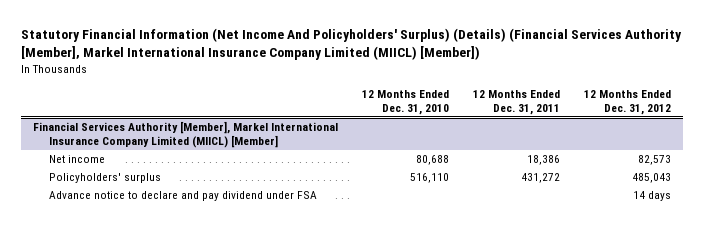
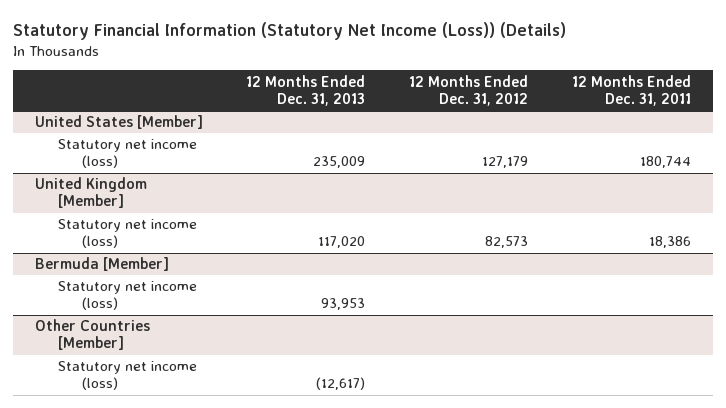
[20,28,682,61] Statutory Financial Information (Net Income And Policyholders' Surplus) (Details) (Financial Services Authority [Member], Markel International Insurance Company Limited (MIICL) [Member]) -> [12,21,566,40] Statutory Financial Information (Statutory Net Income (Loss)) (Details)
[361,89,449,116] 12 Months Ended Dec. 31, 2010 -> none
none -> [246,74,366,106] 12 Months Ended Dec. 31, 2013
[32,120,338,149] Financial Services Authority [Member], Markel International Insurance Company Limited (MIICL) [Member] -> none
[49,154,106,163] Net income -> none
[49,172,162,183] Policyholders' surplus -> none
[49,190,318,201] Advance notice to declare and pay dividend under FSA -> none
none -> [34,115,203,130] United States [Member]
none -> [58,139,198,169] Statutory net income (loss)
none -> [34,177,147,209] United Kingdom [Member]
none -> [58,219,198,249] Statutory net income (loss)
none -> [34,257,169,272] Bermuda [Member]
none -> [58,281,198,311] Statutory net income (loss)
none -> [34,319,150,351] Other Countries [Member]
none -> [58,361,198,391] Statutory net income (loss)

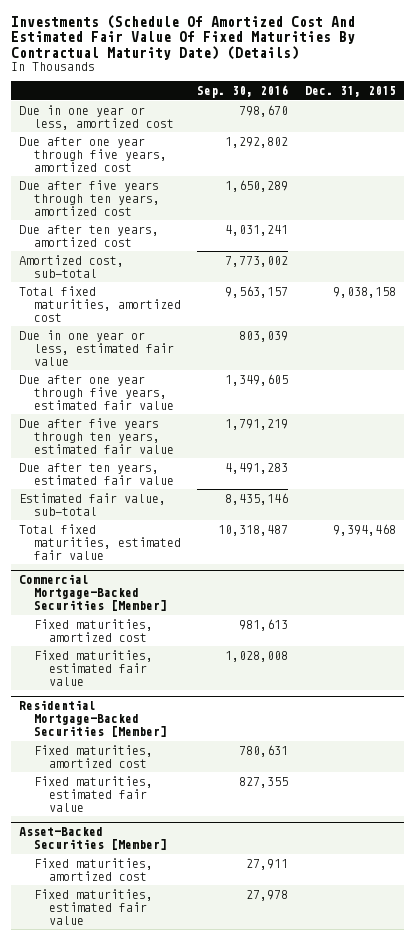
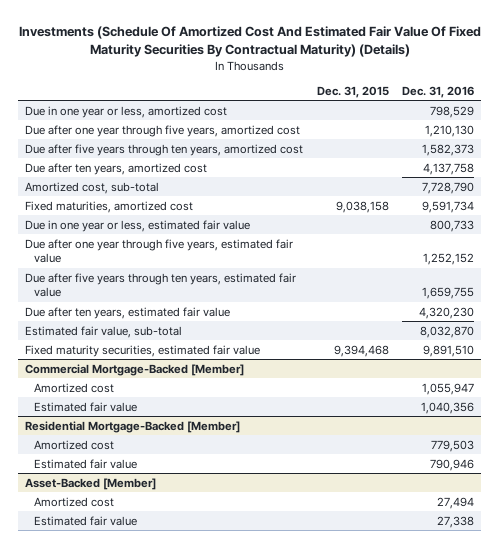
[10,14,355,60] Investments (Schedule Of Amortized Cost And Estimated Fair Value Of Fixed Maturities By Contractual Maturity Date) (Details) -> [18,26,481,58] Investments (Schedule Of Amortized Cost And Estimated Fair Value Of Fixed Maturity Securities By Contractual Maturity) (Details)
[197,85,289,99] Sep. 30, 2016 -> none
none -> [402,85,475,98] Dec. 31, 2016
[19,285,181,322] Total fixed maturities, amortized cost -> [25,200,194,213] Fixed maturities, amortized cost
[19,523,181,560] Total fixed maturities, estimated fair value -> [25,344,261,357] Fixed maturity securities, estimated fair value
[19,574,167,612] Commercial Mortgage-Backed Securities [Member] -> [25,363,245,376] Commercial Mortgage-Backed [Member]
[33,618,153,642] Fixed maturities, amortized cost -> [33,382,114,393] Amortized cost
[33,649,153,686] Fixed maturities, estimated fair value -> [33,401,137,412] Estimated fair value
[19,700,167,738] Residential Mortgage-Backed Securities [Member] -> [25,420,241,433] Residential Mortgage-Backed [Member]
[33,744,153,768] Fixed maturities, amortized cost -> [33,439,114,450] Amortized cost
[33,775,153,812] Fixed maturities, estimated fair value -> [33,458,137,469] Estimated fair value
[19,827,167,851] Asset-Backed Securities [Member] -> [25,477,157,490] Asset-Backed [Member]
[33,857,153,881] Fixed maturities, amortized cost -> [33,496,114,507] Amortized cost
[33,888,153,925] Fixed maturities, estimated fair value -> [33,515,137,526] Estimated fair value

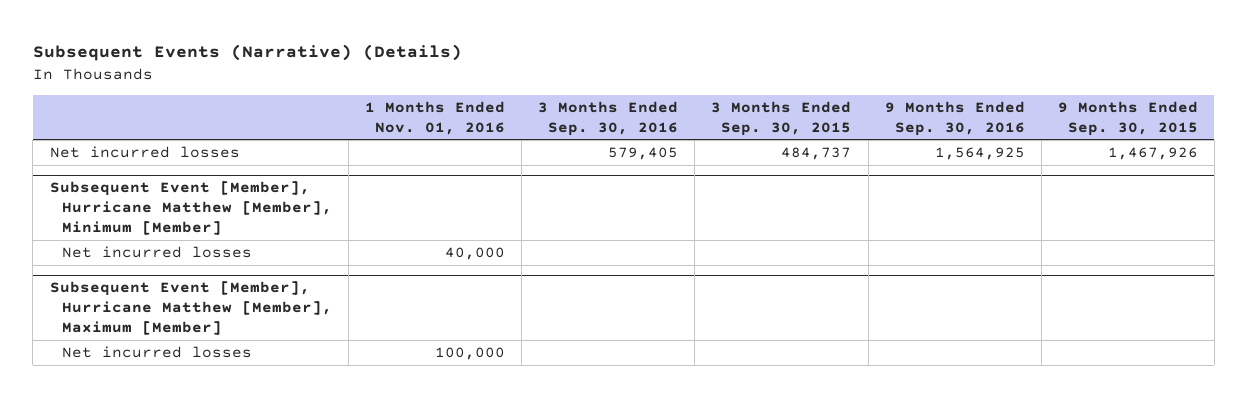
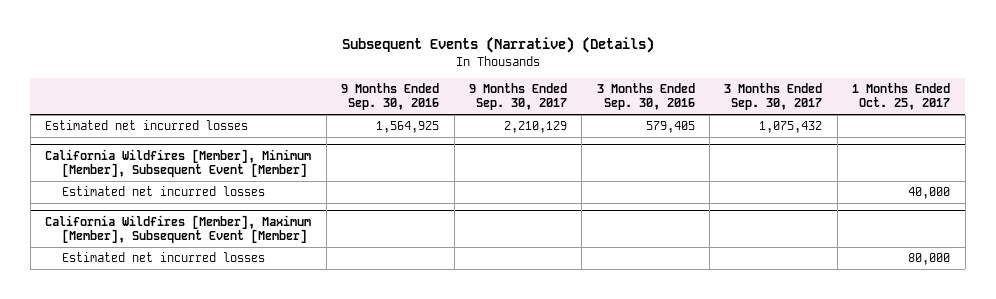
[365,100,506,135] 1 Months Ended Nov. 01, 2016 -> none
[711,100,852,136] 3 Months Ended Sep. 30, 2015 -> none
[1057,100,1198,136] 9 Months Ended Sep. 30, 2015 -> none
none -> [468,83,567,111] 9 Months Ended Sep. 30, 2017
none -> [724,83,823,111] 3 Months Ended Sep. 30, 2017
none -> [852,83,951,111] 1 Months Ended Oct. 25, 2017
[49,181,332,236] Subsequent Event [Member], Hurricane Matthew [Member], Minimum [Member] -> none
[61,245,252,258] Net incurred losses -> none
[49,281,332,336] Subsequent Event [Member], Hurricane Matthew [Member], Maximum [Member] -> none
[61,345,252,358] Net incurred losses -> none
[49,145,240,158] Net incurred losses -> [45,120,249,131] Estimated net incurred losses
none -> [45,148,312,177] California Wildfires [Member], Minimum [Member], Subsequent Event [Member]
none -> [61,186,265,197] Estimated net incurred losses
none -> [45,214,312,243] California Wildfires [Member], Maximum [Member], Subsequent Event [Member]
none -> [61,252,265,263] Estimated net incurred losses

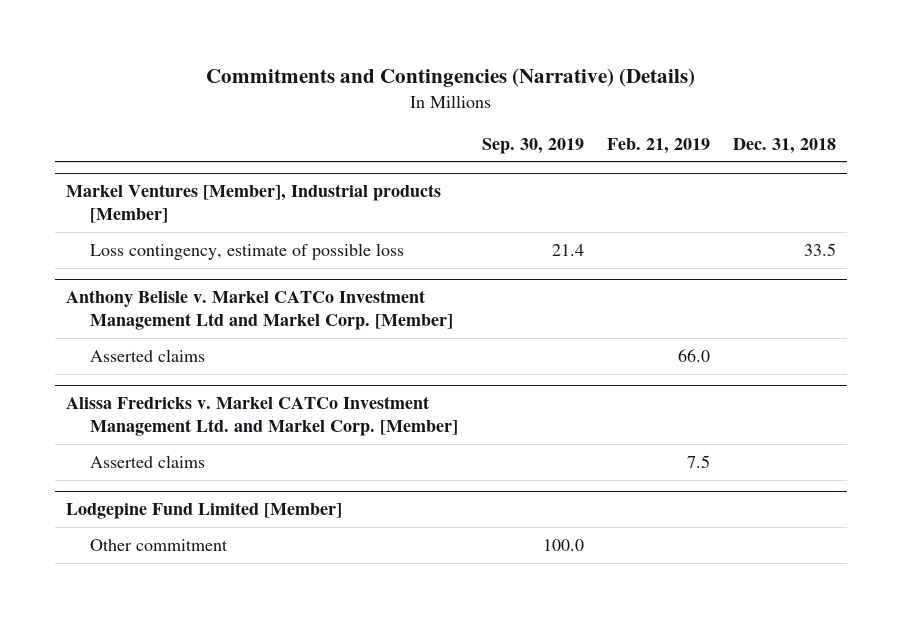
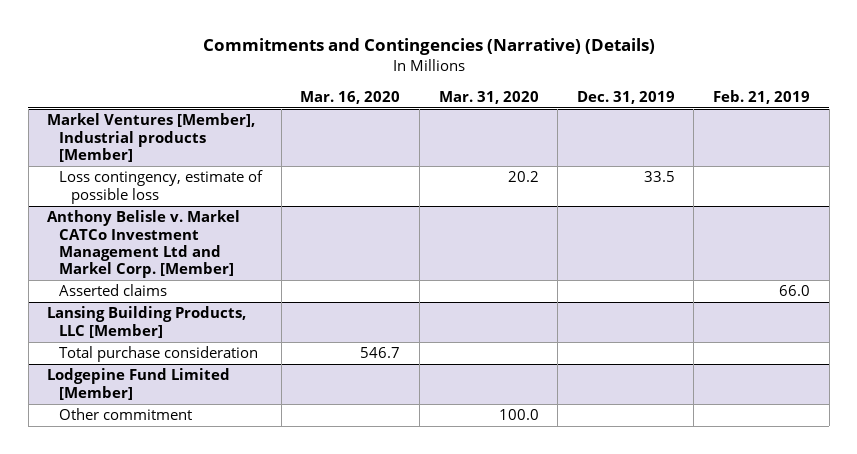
[481,137,584,154] Sep. 30, 2019 -> none
[732,137,836,154] Dec. 31, 2018 -> none
none -> [300,90,401,104] Mar. 16, 2020
none -> [438,90,539,104] Mar. 31, 2020
none -> [576,90,675,104] Dec. 31, 2019
[66,396,459,436] Alissa Fredricks v. Markel CATCo Investment Management Ltd. and Markel Corp. [Member] -> none
[90,454,206,468] Asserted claims -> none
none -> [47,306,247,338] Lansing Building Products, LLC [Member]
none -> [59,346,259,363] Total purchase consideration

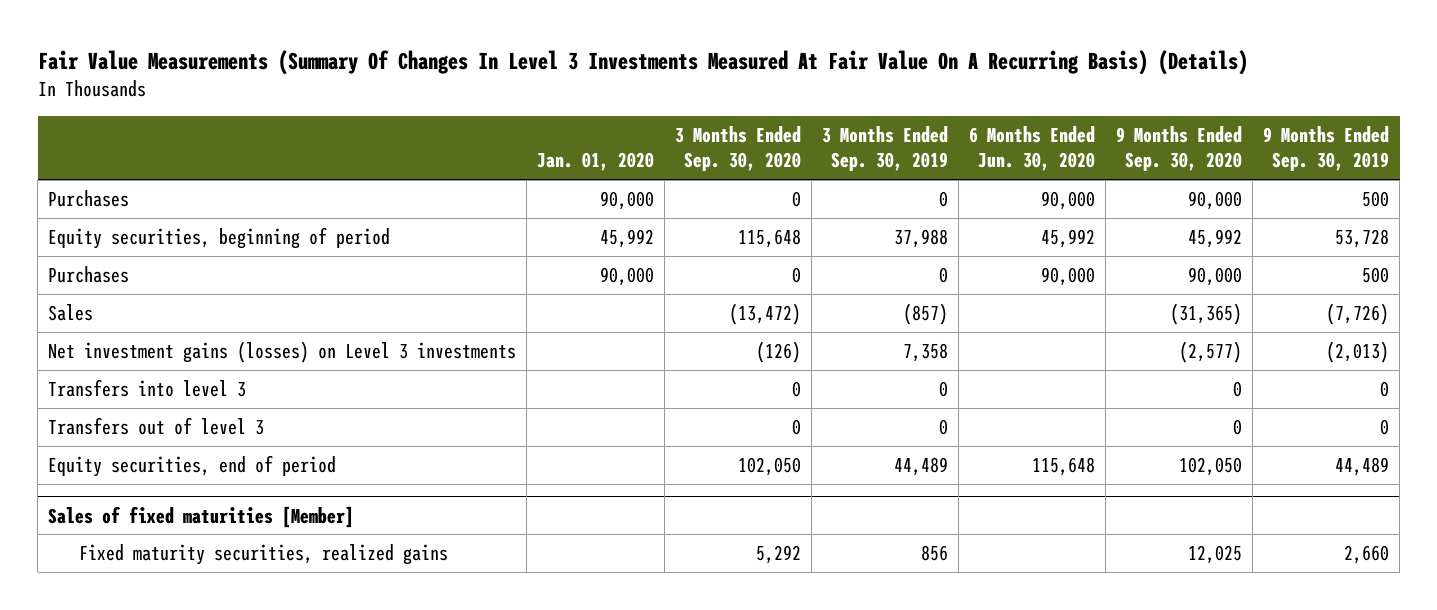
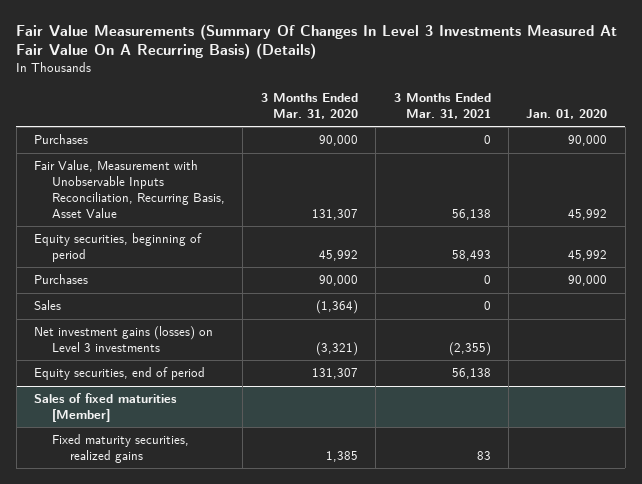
[675,125,802,172] 3 Months Ended Sep. 30, 2020 -> none
[822,125,949,172] 3 Months Ended Sep. 30, 2019 -> none
[969,125,1096,172] 6 Months Ended Jun. 30, 2020 -> none
[1116,125,1243,172] 9 Months Ended Sep. 30, 2020 -> none
[1263,125,1390,172] 9 Months Ended Sep. 30, 2019 -> none
none -> [260,93,358,120] 3 Months Ended Mar. 31, 2020
none -> [393,93,491,120] 3 Months Ended Mar. 31, 2021
none -> [34,160,226,218] Fair Value, Measurement with Unobservable Inputs Reconciliation, Recurring Basis, Asset Value
[48,378,247,397] Transfers into level 3 -> none
[48,416,265,435] Transfers out of level 3 -> none

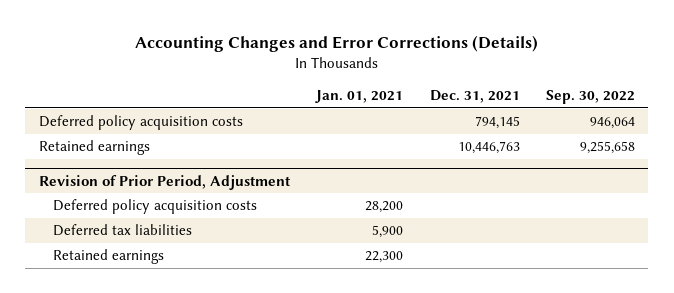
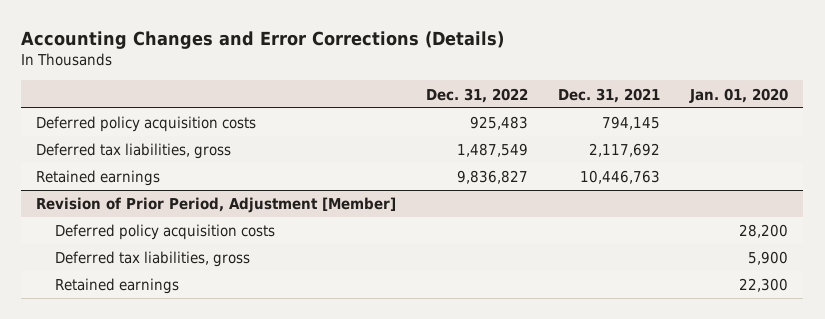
[315,90,404,104] Jan. 01, 2021 -> none
[546,90,636,105] Sep. 30, 2022 -> none
none -> [426,87,529,103] Dec. 31, 2022
none -> [689,87,789,103] Jan. 01, 2020
none -> [36,143,232,160] Deferred tax liabilities, gross
[38,174,291,190] Revision of Prior Period, Adjustment -> [36,197,397,214] Revision of Prior Period, Adjustment [Member]
[52,224,192,237] Deferred tax liabilities -> [55,251,251,268] Deferred tax liabilities, gross

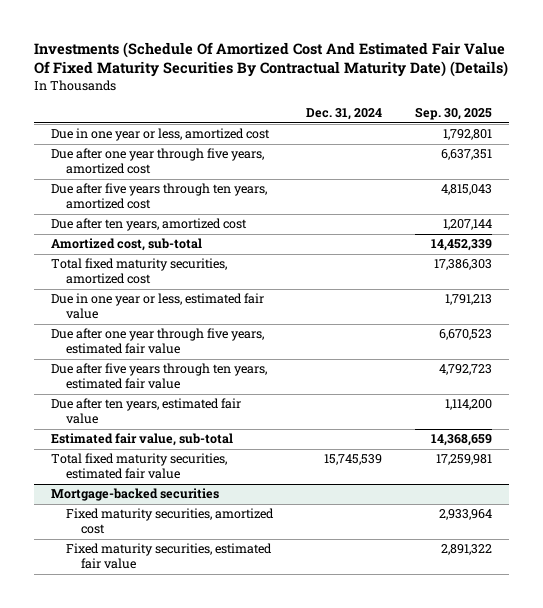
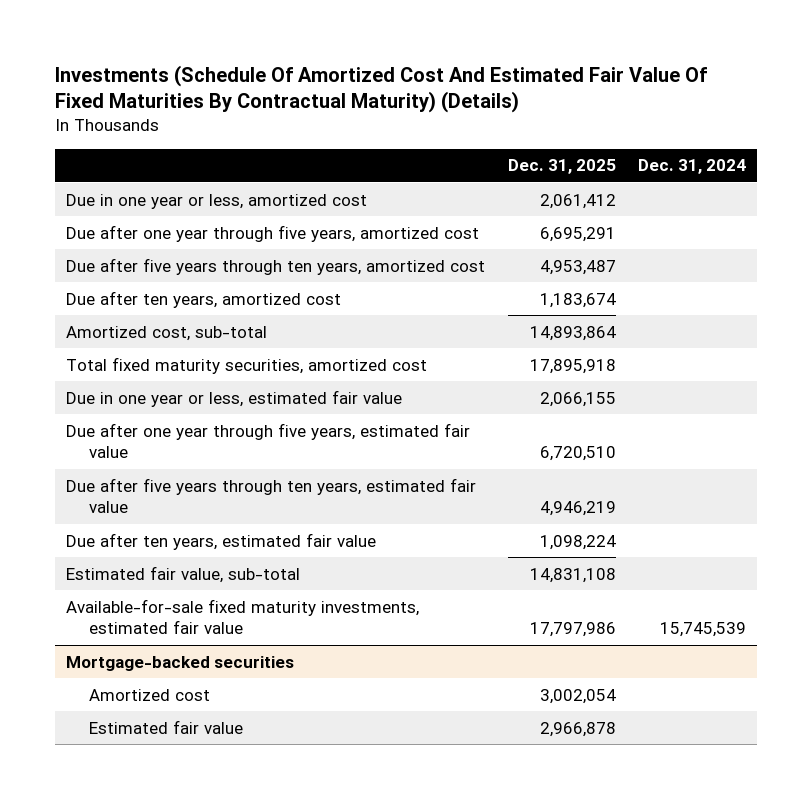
[34,41,509,78] Investments (Schedule Of Amortized Cost And Estimated Fair Value Of Fixed Maturity Securities By Contractual Maturity Date) (Details) -> [54,64,707,114] Investments (Schedule Of Amortized Cost And Estimated Fair Value Of Fixed Maturities By Contractual Maturity) (Details)
[415,107,493,121] Sep. 30, 2025 -> none
none -> [507,159,616,175] Dec. 31, 2025
[50,453,227,480] Total fixed maturity securities, estimated fair value -> [66,598,420,635] Available-for-sale fixed maturity investments, estimated fair value
[66,508,275,535] Fixed maturity securities, amortized cost -> [89,688,211,701] Amortized cost
[66,543,273,570] Fixed maturity securities, estimated fair value -> [89,719,244,734] Estimated fair value

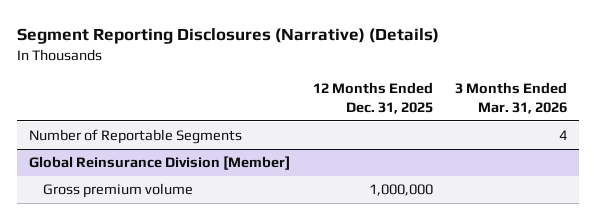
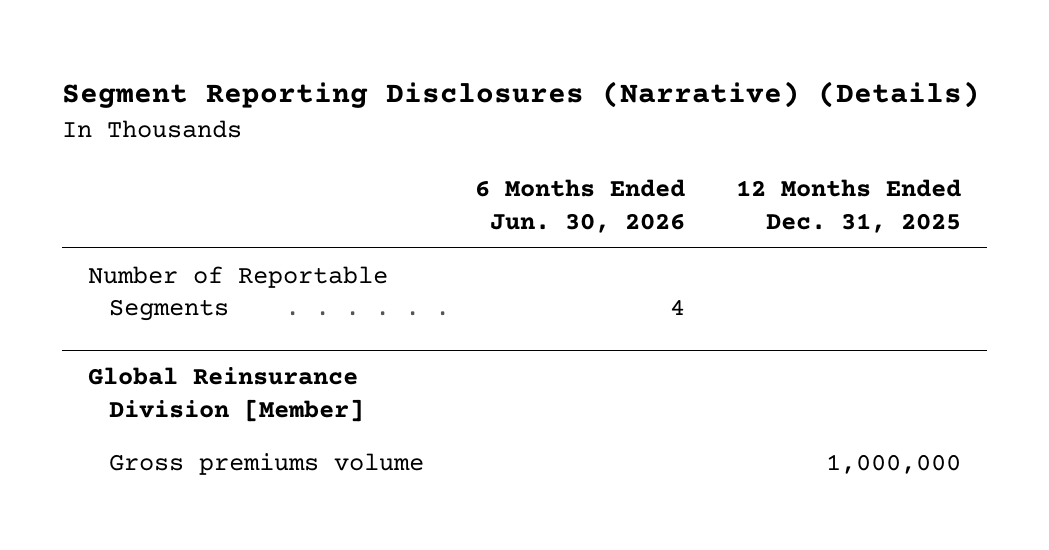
[455,82,568,114] 3 Months Ended Mar. 31, 2026 -> none
none -> [475,179,686,234] 6 Months Ended Jun. 30, 2026
[43,183,194,199] Gross premium volume -> [109,452,425,475] Gross premiums volume

